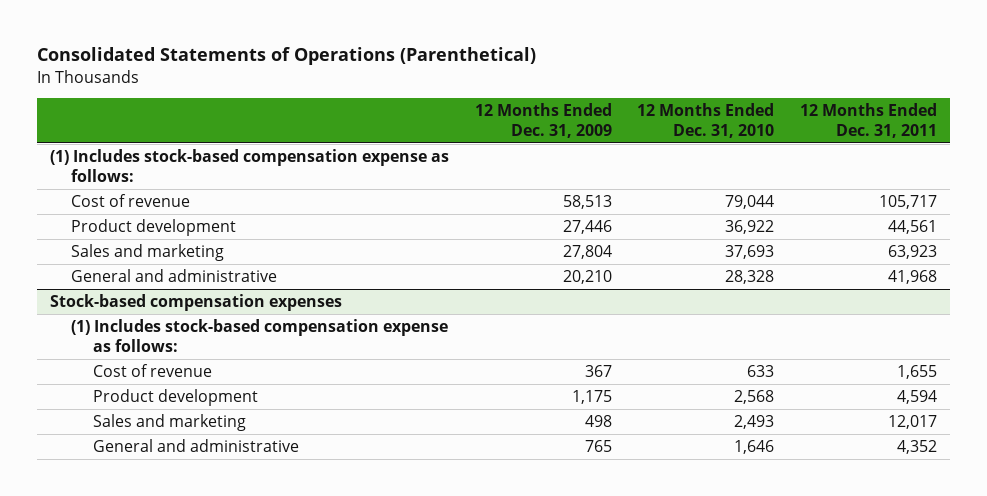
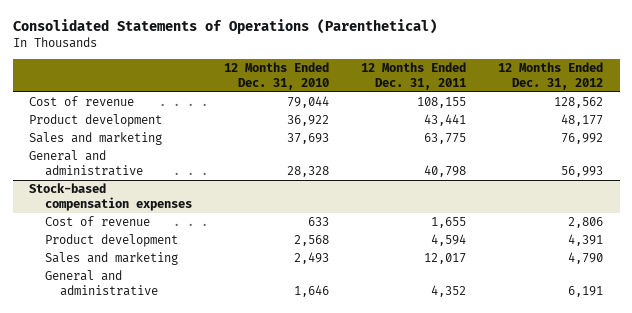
[474,103,612,139] 12 Months Ended Dec. 31, 2009 -> none
none -> [498,62,604,91] 12 Months Ended Dec. 31, 2012
[49,149,449,182] (1) Includes stock-based compensation expense as follows: -> none
[879,195,938,210] 105,717 -> [417,97,467,109] 108,155
[888,220,938,235] 44,561 -> [424,114,467,127] 43,441
[888,245,938,260] 63,923 -> [424,133,467,145] 63,775
[888,270,938,285] 41,968 -> [424,164,467,177] 40,798
[71,319,449,352] (1) Includes stock-based compensation expense as follows: -> none

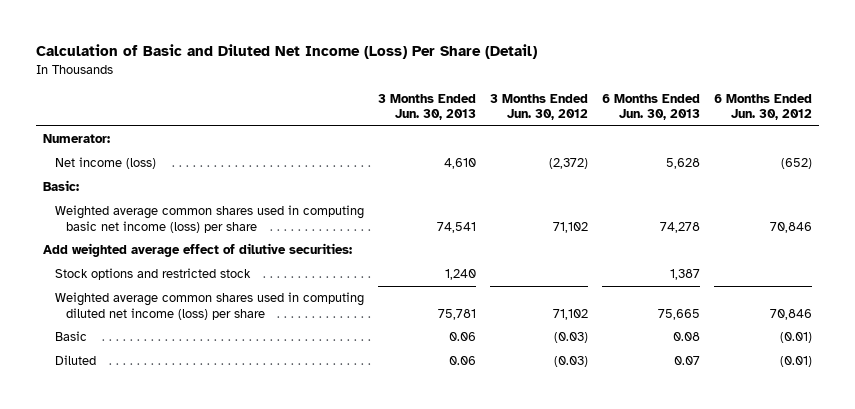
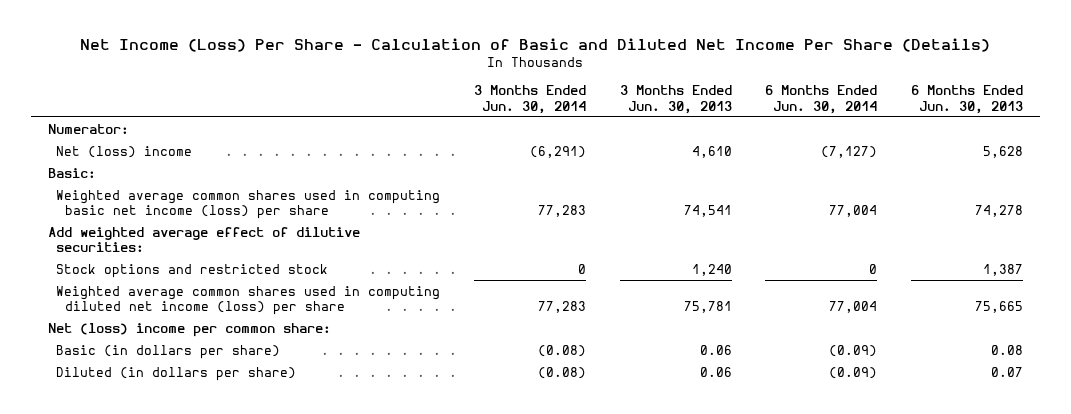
[35,44,537,60] Calculation of Basic and Diluted Net Income (Loss) Per Share (Detail) -> [80,38,991,53] Net Income (Loss) Per Share - Calculation of Basic and Diluted Net Income Per Share (Details)
[489,93,588,121] 3 Months Ended Jun. 30, 2012 -> none
[714,93,813,121] 6 Months Ended Jun. 30, 2012 -> none
none -> [474,85,587,114] 3 Months Ended Jun. 30, 2014
none -> [765,85,878,114] 6 Months Ended Jun. 30, 2014
[54,157,156,170] Net income (loss) -> [56,145,193,158] Net (loss) income
none -> [47,322,331,337] Net (loss) income per common share:
[54,331,87,342] Basic -> [56,344,281,359] Basic (in dollars per share)
[54,355,96,366] Diluted -> [56,366,297,381] Diluted (in dollars per share)

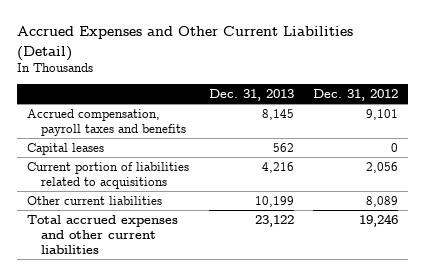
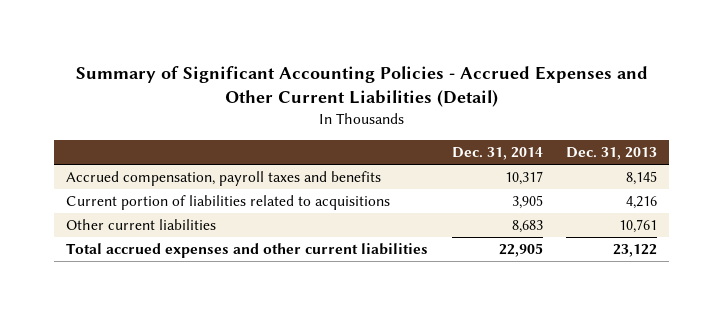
[17,26,354,61] Accrued Expenses and Other Current Liabilities (Detail) -> [75,65,648,108] Summary of Significant Accounting Policies - Accrued Expenses and Other Current Liabilities (Detail)
[312,89,398,102] Dec. 31, 2012 -> none
none -> [451,147,543,161] Dec. 31, 2014
[27,142,105,155] Capital leases -> none
[254,195,294,207] 10,199 -> [619,219,658,234] 10,761

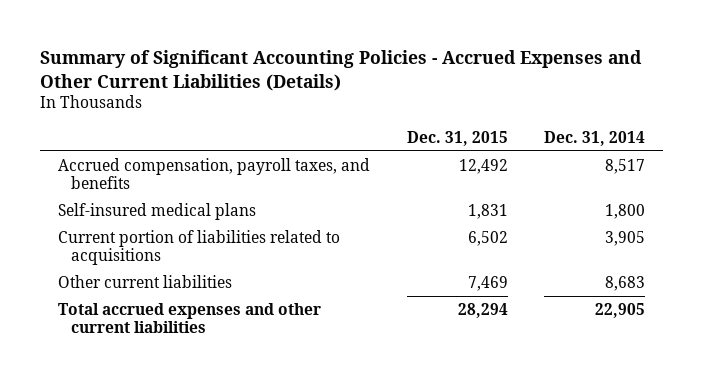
[75,65,648,108] Summary of Significant Accounting Policies - Accrued Expenses and Other Current Liabilities (Detail) -> [39,49,642,91] Summary of Significant Accounting Policies - Accrued Expenses and Other Current Liabilities (Details)
[566,147,658,161] Dec. 31, 2013 -> none
none -> [406,130,508,146] Dec. 31, 2015
[66,171,382,187] Accrued compensation, payroll taxes and benefits -> [58,158,371,190] Accrued compensation, payroll taxes, and benefits
[504,171,543,186] 10,317 -> [605,159,646,175] 8,517
none -> [58,203,257,221] Self-insured medical plans

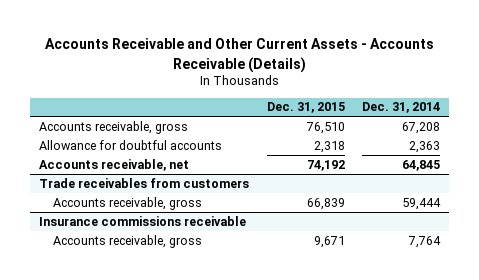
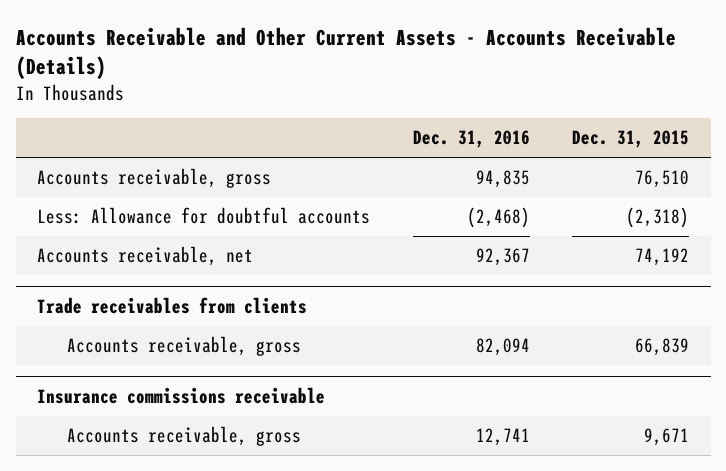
[362,102,441,114] Dec. 31, 2014 -> none
none -> [412,130,530,149] Dec. 31, 2016
[39,139,223,150] Allowance for doubtful accounts -> [37,206,371,224] Less: Allowance for doubtful accounts
[313,140,345,153] 2,318 -> [626,206,690,228] (2,318)
[39,177,250,188] Trade receivables from customers -> [37,296,308,314] Trade receivables from clients

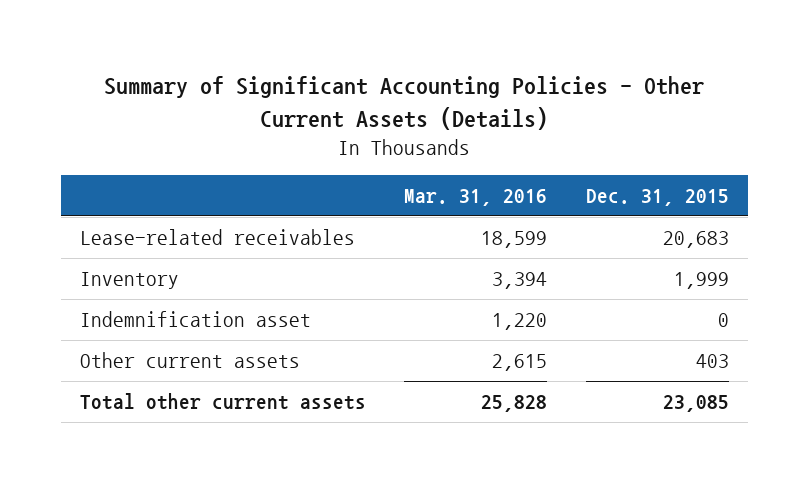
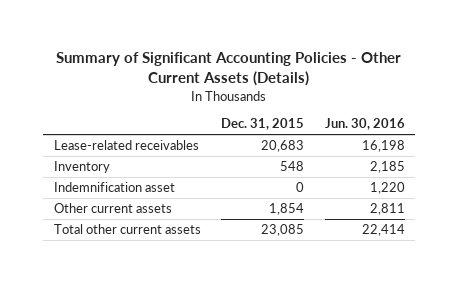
[404,189,548,207] Mar. 31, 2016 -> none
none -> [325,118,406,131] Jun. 30, 2016
[673,272,729,290] 1,999 -> [280,161,305,172] 548
[695,354,729,369] 403 -> [269,203,305,216] 1,854

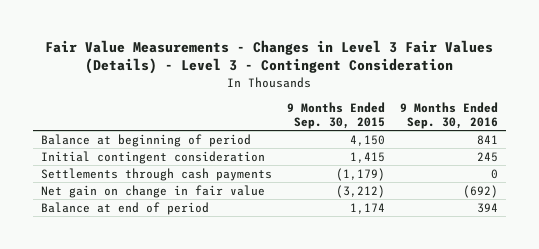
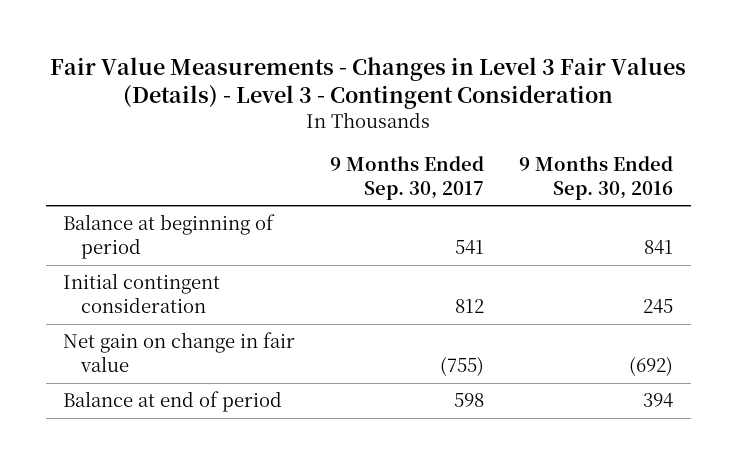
[286,101,385,129] 9 Months Ended Sep. 30, 2015 -> none
none -> [330,156,485,200] 9 Months Ended Sep. 30, 2017
[40,167,272,181] Settlements through cash payments -> none

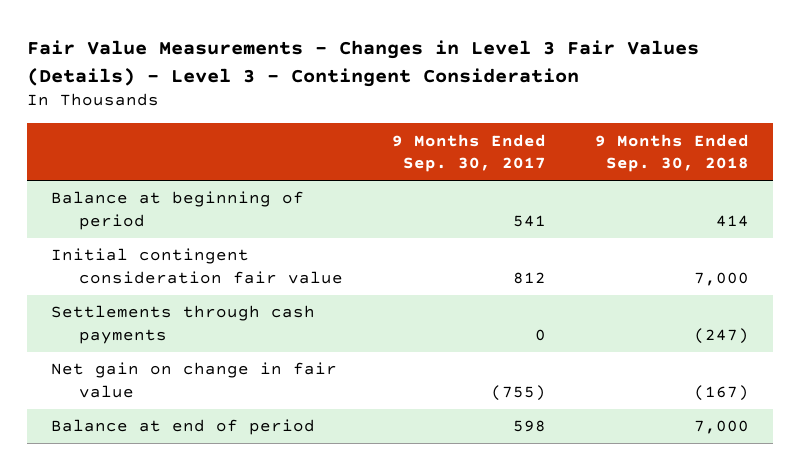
[519,156,674,200] 9 Months Ended Sep. 30, 2016 -> none
none -> [594,133,749,173] 9 Months Ended Sep. 30, 2018
[63,273,221,313] Initial contingent consideration -> [51,248,343,285] Initial contingent consideration fair value
none -> [51,305,316,345] Settlements through cash payments

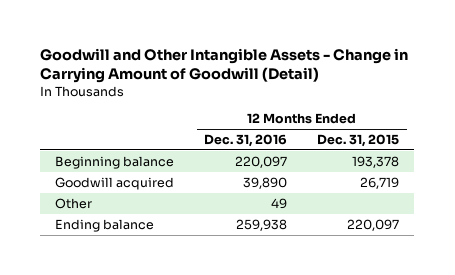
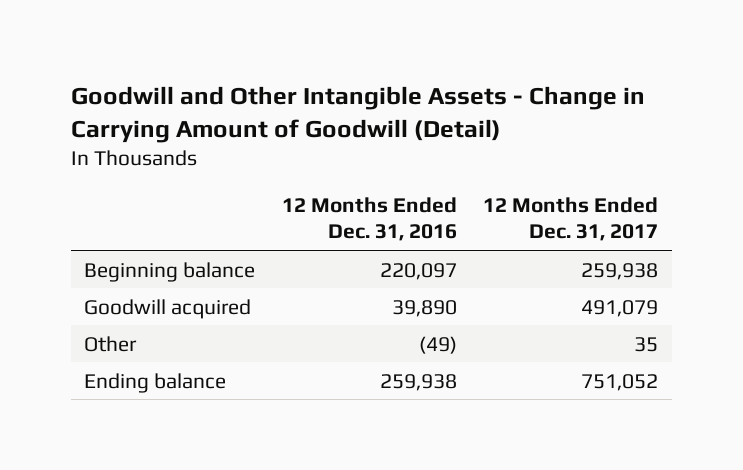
[317,134,400,148] Dec. 31, 2015 -> none
none -> [483,196,659,242] 12 Months Ended Dec. 31, 2017
[271,198,288,210] 49 -> [418,335,457,354] (49)

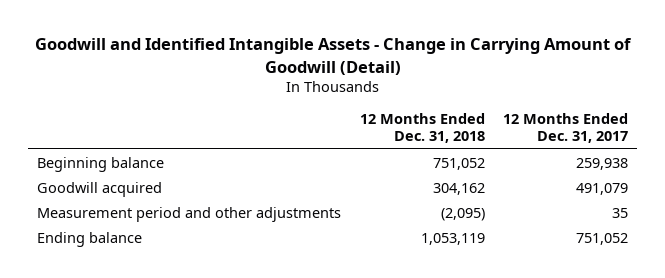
[70,85,645,143] Goodwill and Other Intangible Assets - Change in Carrying Amount of Goodwill (Detail) -> [34,38,632,75] Goodwill and Identified Intangible Assets - Change in Carrying Amount of Goodwill (Detail)
[281,196,457,242] 12 Months Ended Dec. 31, 2016 -> none
none -> [359,113,485,144] 12 Months Ended Dec. 31, 2018
[84,335,138,352] Other -> [37,206,342,222] Measurement period and other adjustments

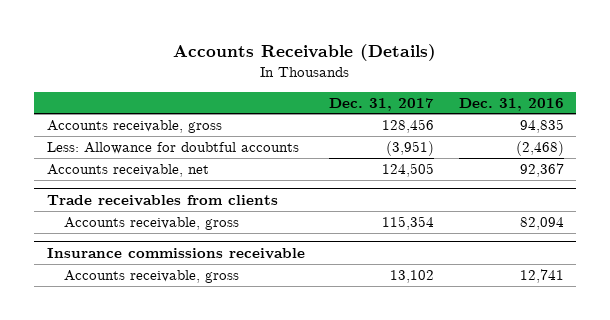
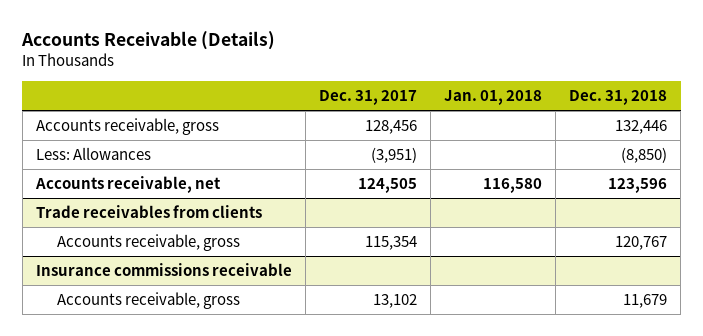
[458,97,564,111] Dec. 31, 2016 -> none
none -> [443,90,542,106] Jan. 01, 2018
none -> [569,90,668,106] Dec. 31, 2018
[46,141,299,154] Less: Allowance for doubtful accounts -> [35,147,151,161] Less: Allowances

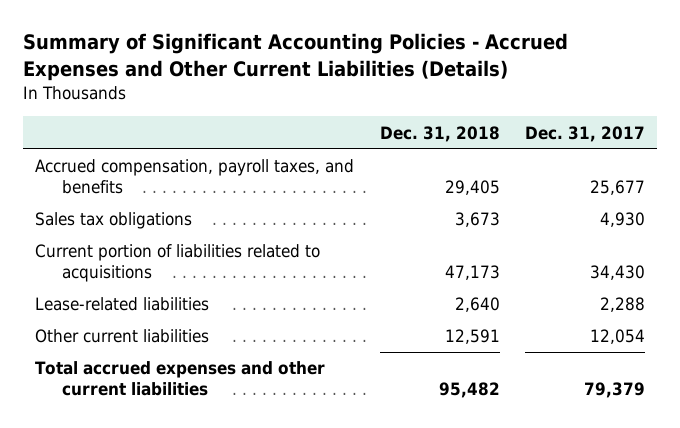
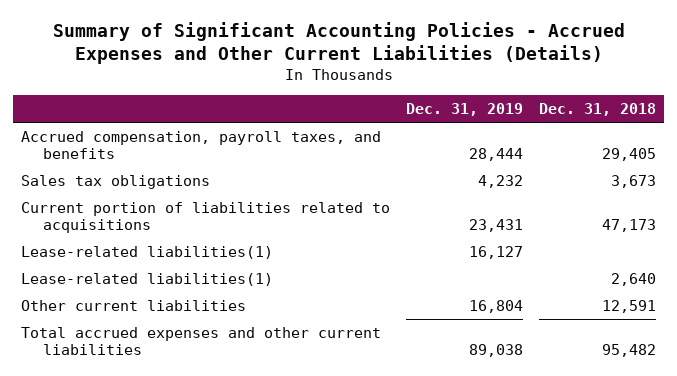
[524,125,645,142] Dec. 31, 2017 -> none
none -> [406,103,524,117] Dec. 31, 2019
none -> [21,245,274,259] Lease-related liabilities(1)
[35,297,210,312] Lease-related liabilities -> [21,272,274,286] Lease-related liabilities(1)

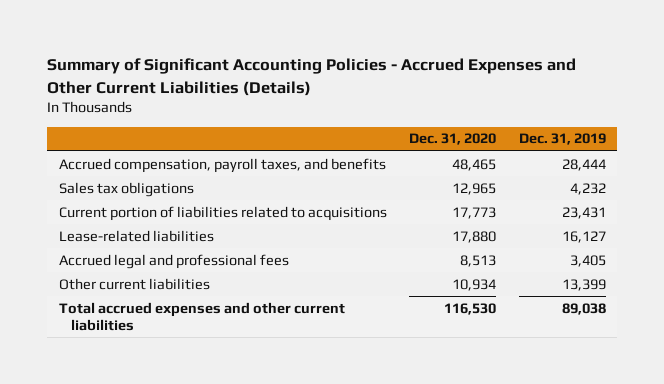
[538,103,656,117] Dec. 31, 2018 -> none
none -> [409,133,497,146] Dec. 31, 2020
[21,272,274,286] Lease-related liabilities(1) -> none
[21,245,274,259] Lease-related liabilities(1) -> [58,229,214,242] Lease-related liabilities
none -> [58,253,289,269] Accrued legal and professional fees
[469,299,524,313] 16,804 -> [561,278,606,291] 13,399

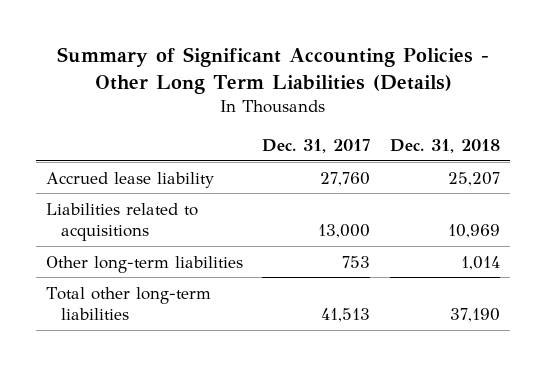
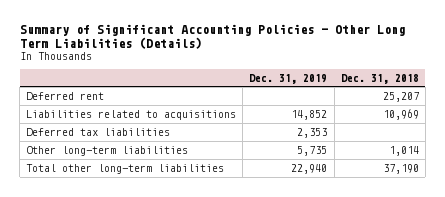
[262,139,371,154] Dec. 31, 2017 -> none
none -> [249,73,328,84] Dec. 31, 2019
[45,171,214,188] Accrued lease liability -> [26,91,105,100] Deferred rent
none -> [26,127,171,136] Deferred tax liabilities

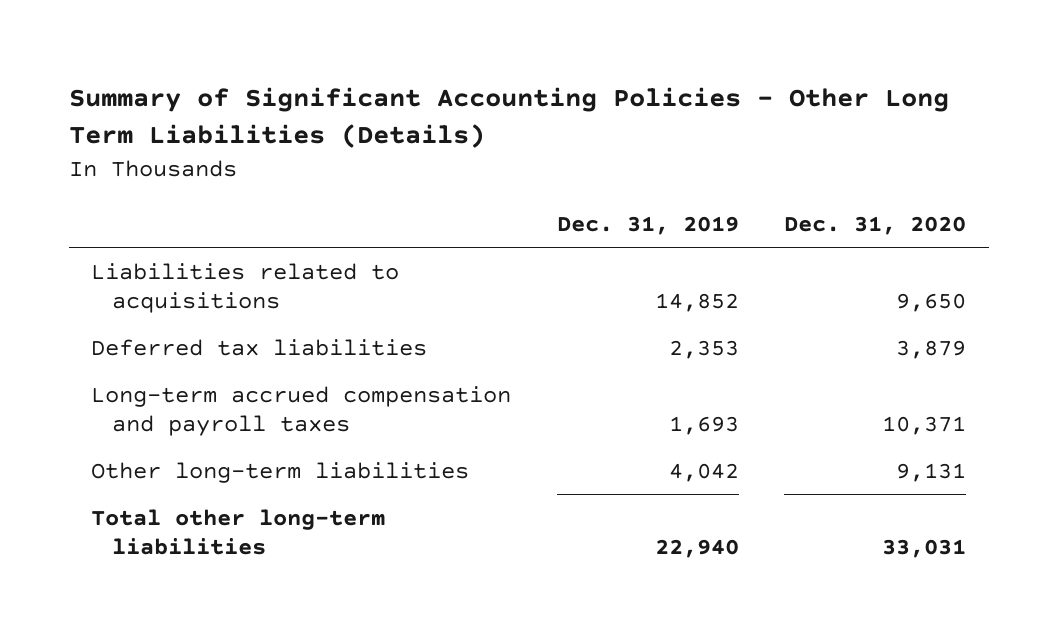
[340,73,419,84] Dec. 31, 2018 -> none
none -> [784,215,967,235] Dec. 31, 2020
[26,91,105,100] Deferred rent -> none
none -> [91,385,512,436] Long-term accrued compensation and payroll taxes
[297,145,328,156] 5,735 -> [668,462,739,482] 4,042

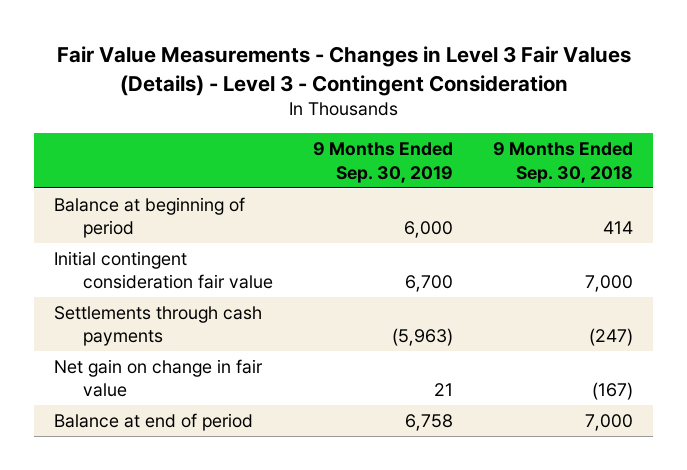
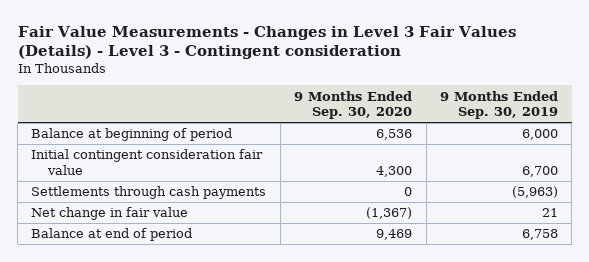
[56,46,631,96] Fair Value Measurements - Changes in Level 3 Fair Values (Details) - Level 3 - Contingent Consideration -> [17,25,516,60] Fair Value Measurements - Changes in Level 3 Fair Values (Details) - Level 3 - Contingent consideration
[493,142,634,183] 9 Months Ended Sep. 30, 2018 -> none
none -> [294,90,413,120] 9 Months Ended Sep. 30, 2020
[54,358,264,398] Net gain on change in fair value -> [31,207,189,221] Net change in fair value

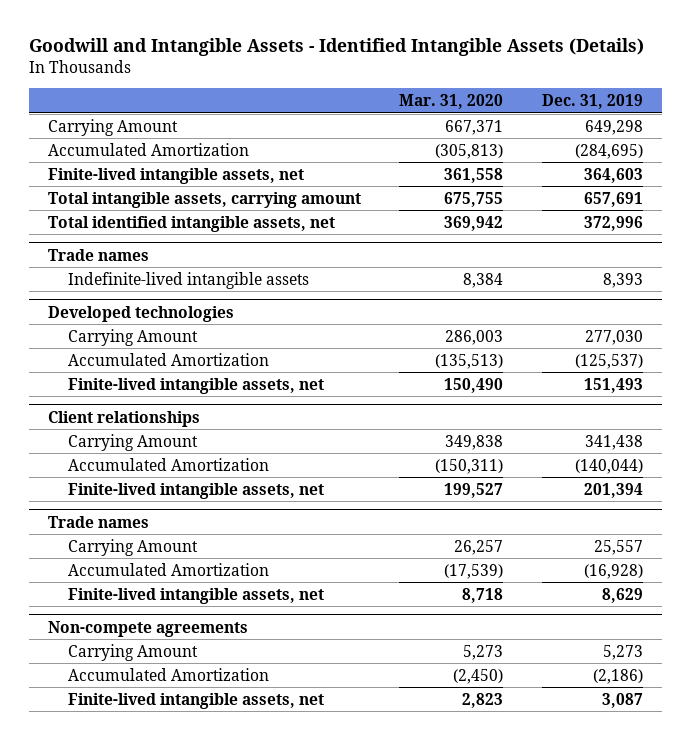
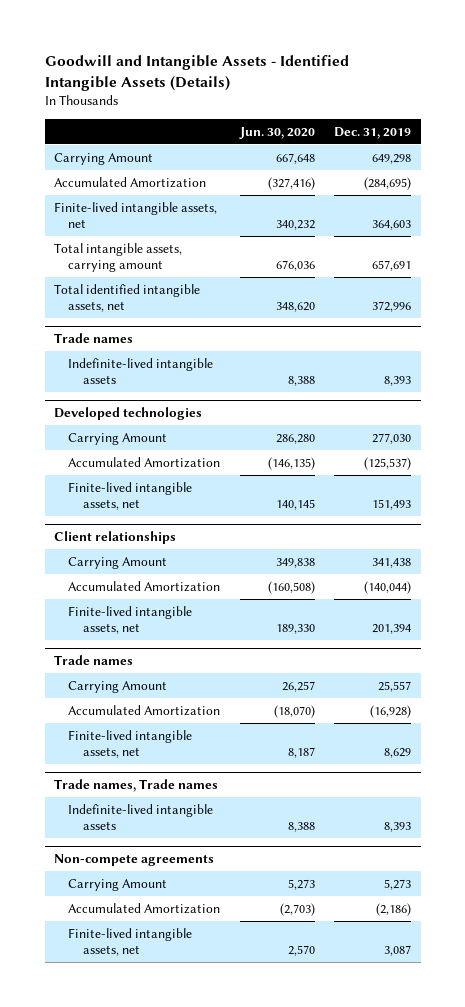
[399,93,504,109] Mar. 31, 2020 -> none
none -> [238,126,315,139] Jun. 30, 2020
none -> [54,778,219,792] Trade names, Trade names
none -> [68,803,214,831] Indefinite-lived intangible assets

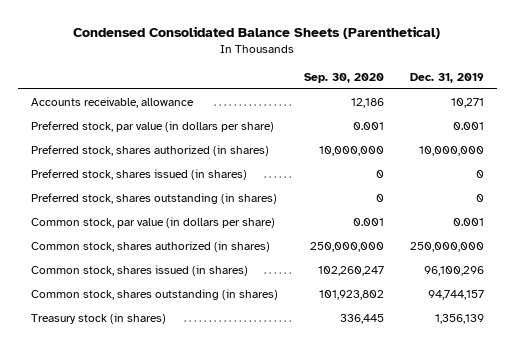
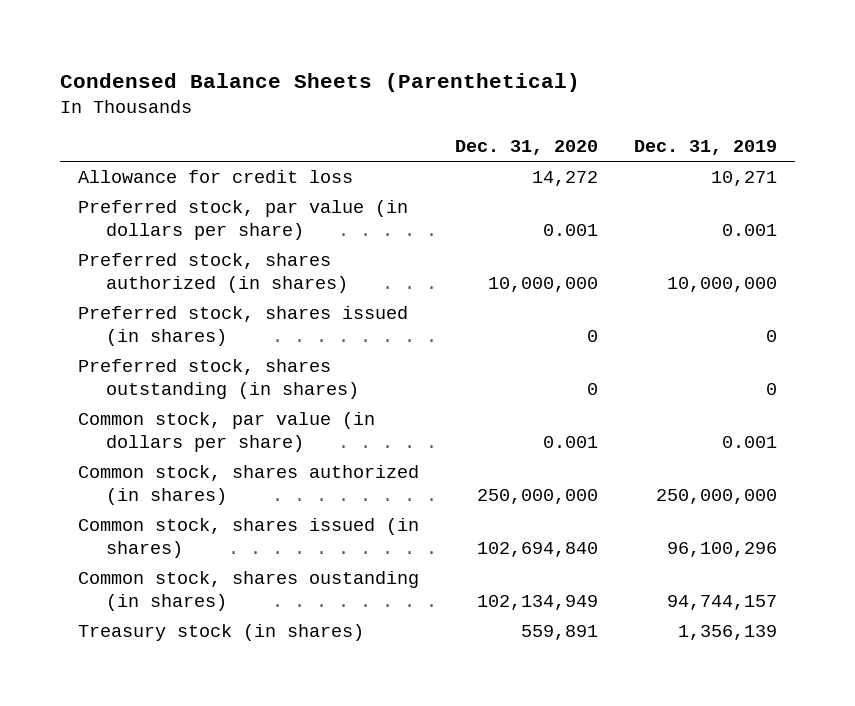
[73,25,441,39] Condensed Consolidated Balance Sheets (Parenthetical) -> [59,73,580,93] Condensed Balance Sheets (Parenthetical)
[303,73,384,84] Sep. 30, 2020 -> none
none -> [455,140,599,156] Dec. 31, 2020
[30,97,194,109] Accounts receivable, allowance -> [77,169,353,183] Allowance for credit loss
[30,289,278,301] Common stock, shares outstanding (in shares) -> [77,570,419,612] Common stock, shares oustanding (in shares)

